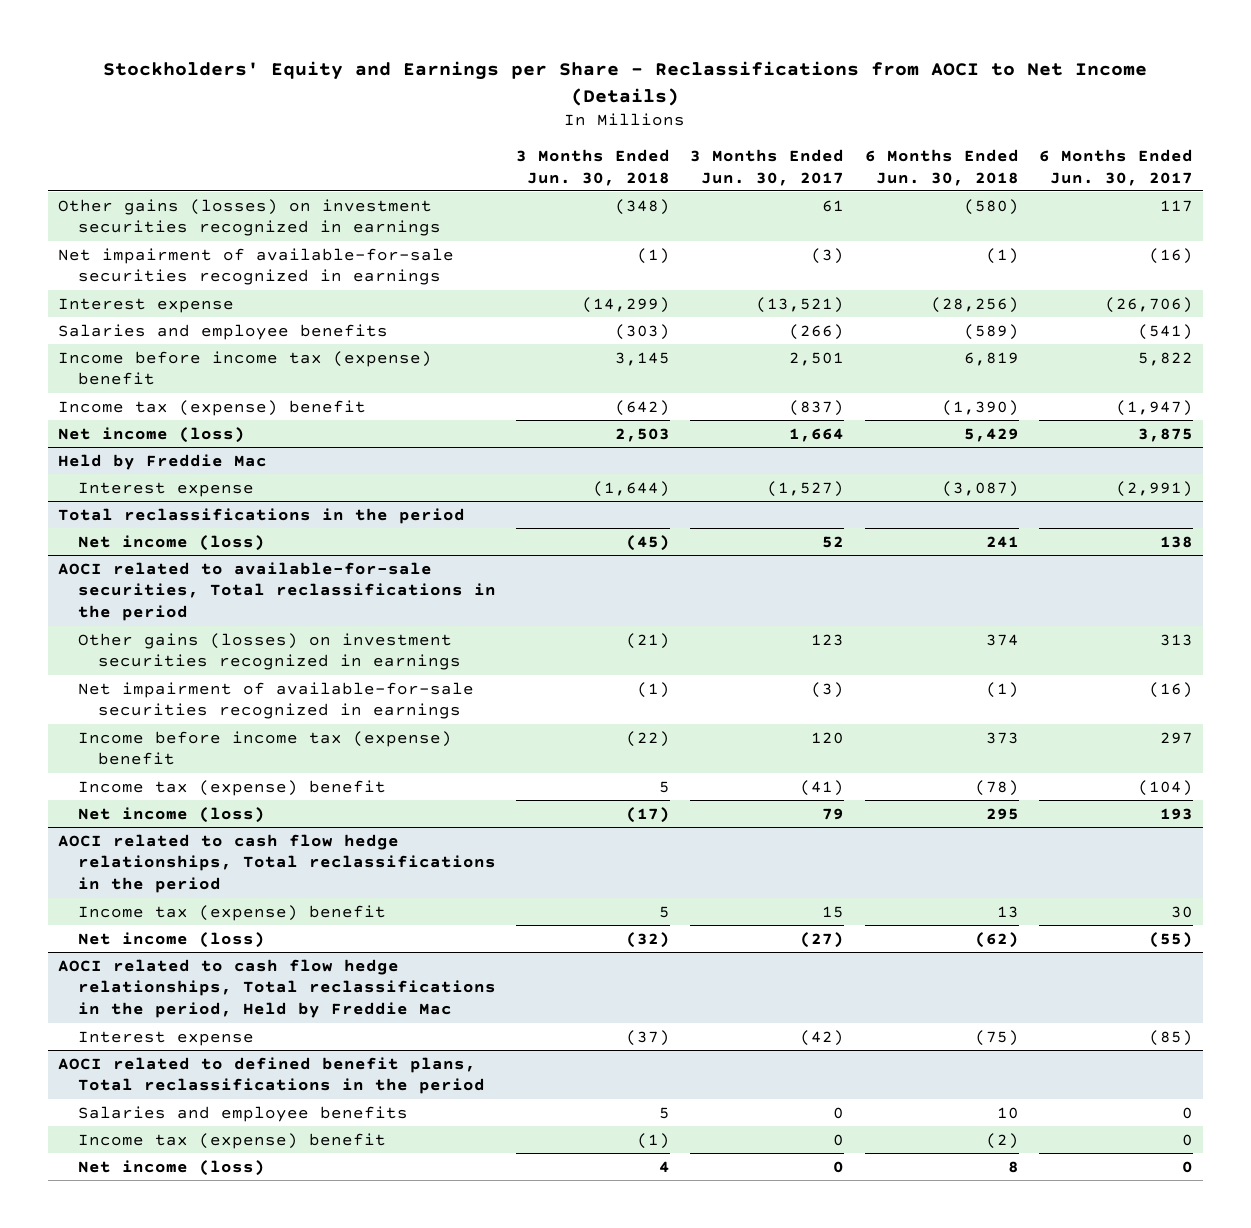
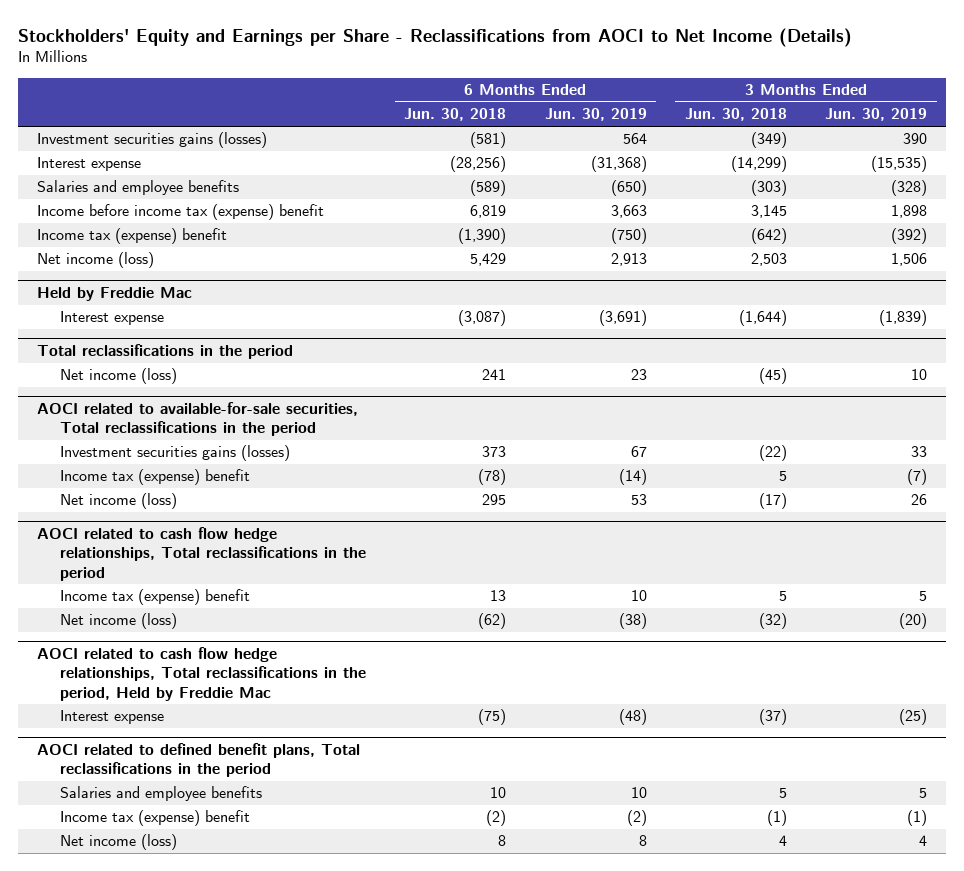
[690,148,845,186] 3 Months Ended Jun. 30, 2017 -> none
[1038,148,1193,186] 6 Months Ended Jun. 30, 2017 -> none
none -> [544,108,647,122] Jun. 30, 2019
none -> [825,108,928,122] Jun. 30, 2019
[58,198,442,237] Other gains (losses) on investment securities recognized in earnings -> none
[58,247,455,286] Net impairment of available-for-sale securities recognized in earnings -> none
none -> [36,132,267,149] Investment securities gains (losses)
[78,632,462,671] Other gains (losses) on investment securities recognized in earnings -> none
[78,681,475,720] Net impairment of available-for-sale securities recognized in earnings -> none
[78,730,453,766] Income before income tax (expense) benefit -> [60,445,291,462] Investment securities gains (losses)

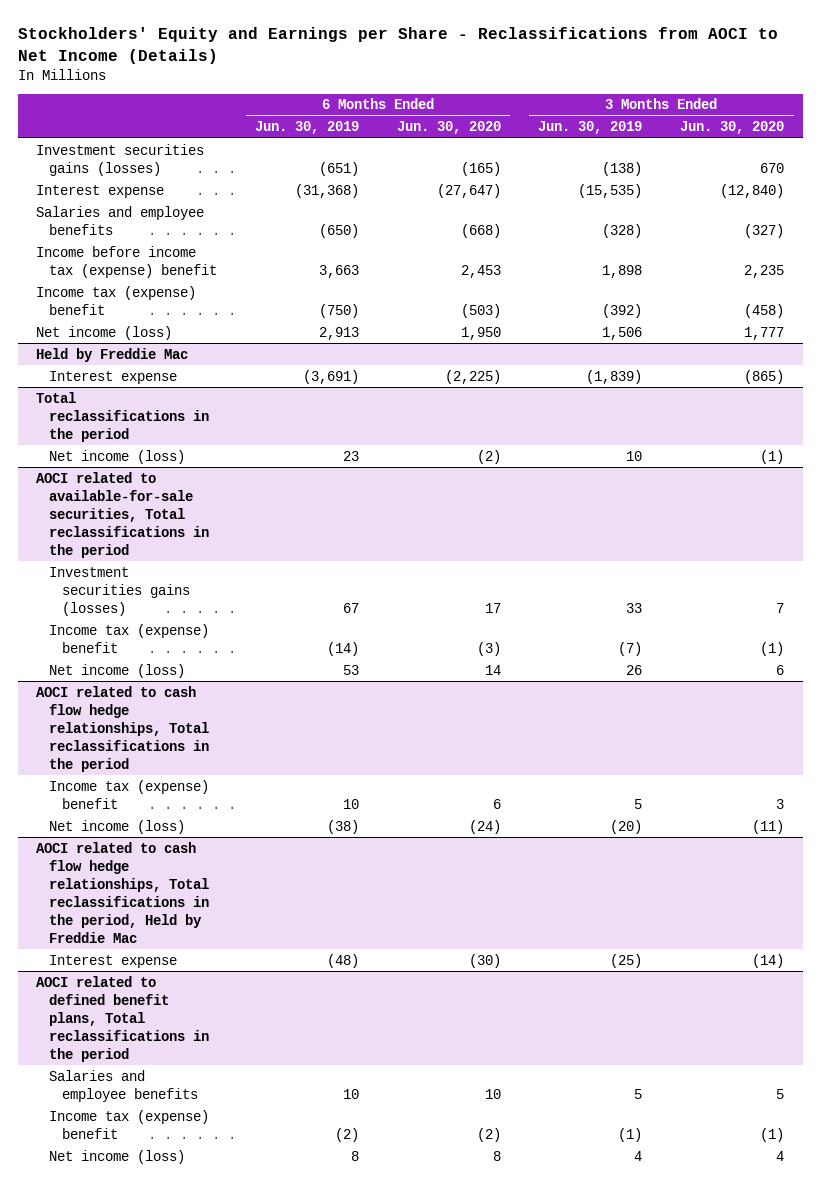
[404,108,507,122] Jun. 30, 2018 -> none
[684,108,787,122] Jun. 30, 2018 -> none
none -> [396,121,501,135] Jun. 30, 2020
none -> [680,121,785,135] Jun. 30, 2020
[622,133,647,145] 564 -> [318,161,359,176] (651)
[903,133,928,145] 390 -> [602,161,643,176] (138)

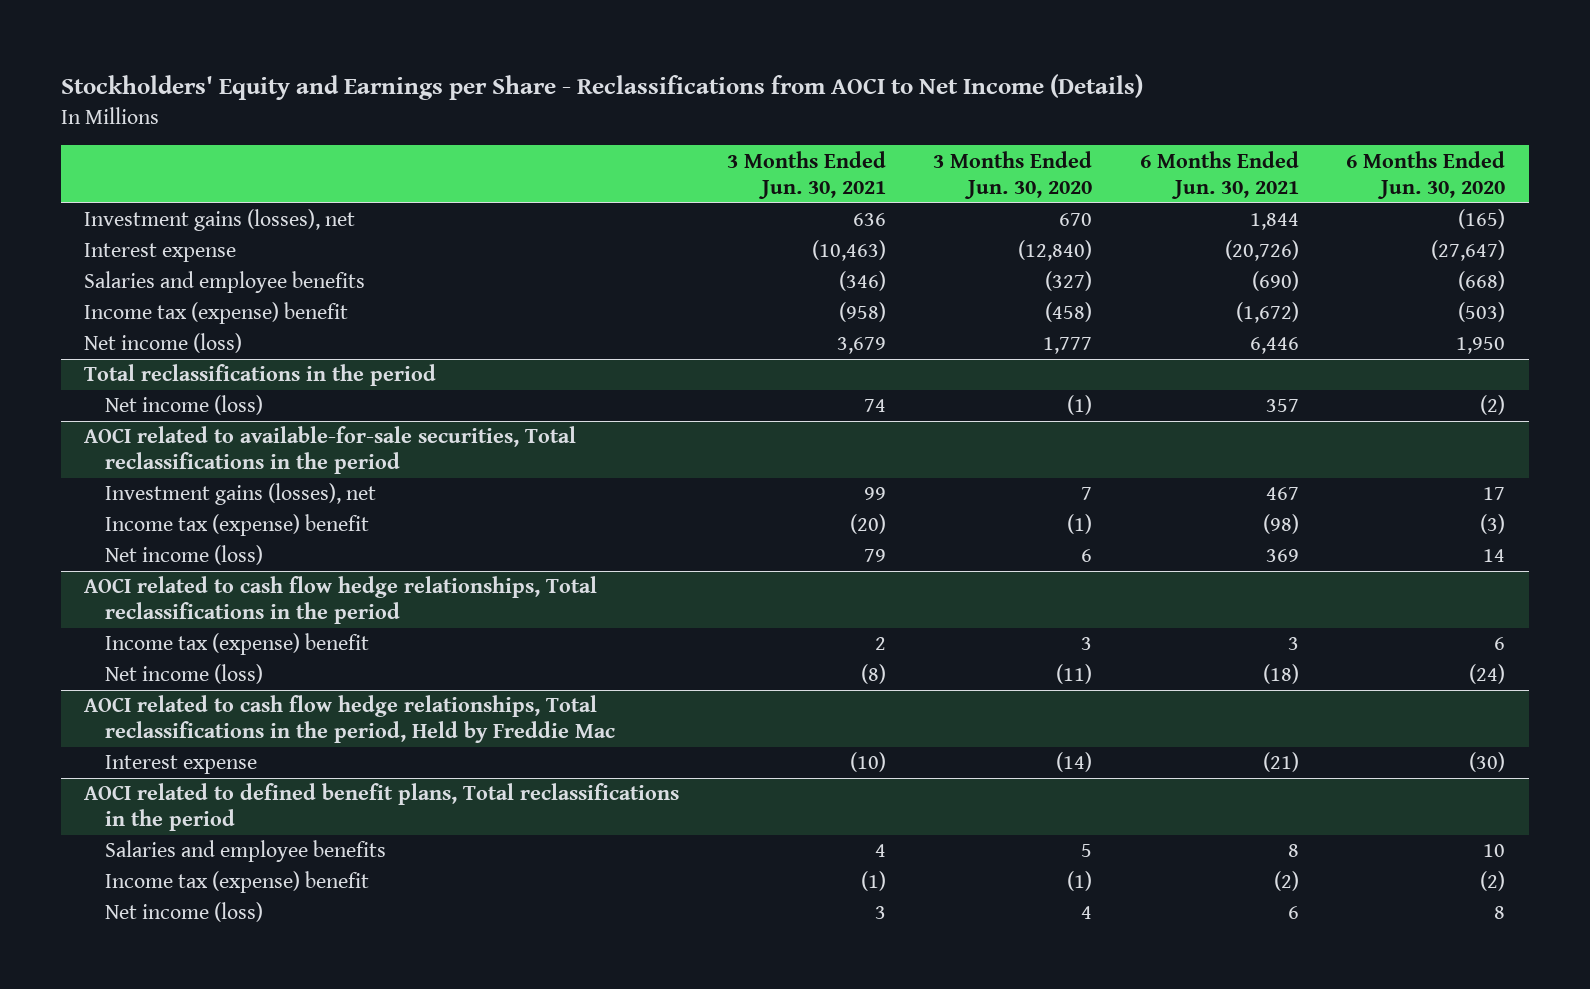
[254,121,359,135] Jun. 30, 2019 -> none
[538,121,643,135] Jun. 30, 2019 -> none
none -> [726,150,886,199] 3 Months Ended Jun. 30, 2021
none -> [1139,150,1299,199] 6 Months Ended Jun. 30, 2021
[36,143,205,176] Investment securities gains (losses) -> [84,209,356,232] Investment gains (losses), net
[36,245,218,278] Income before income tax (expense) benefit -> none
[36,347,189,362] Held by Freddie Mac -> none
[49,370,178,384] Interest expense -> none
[49,566,191,616] Investment securities gains (losses) -> [105,483,377,506] Investment gains (losses), net

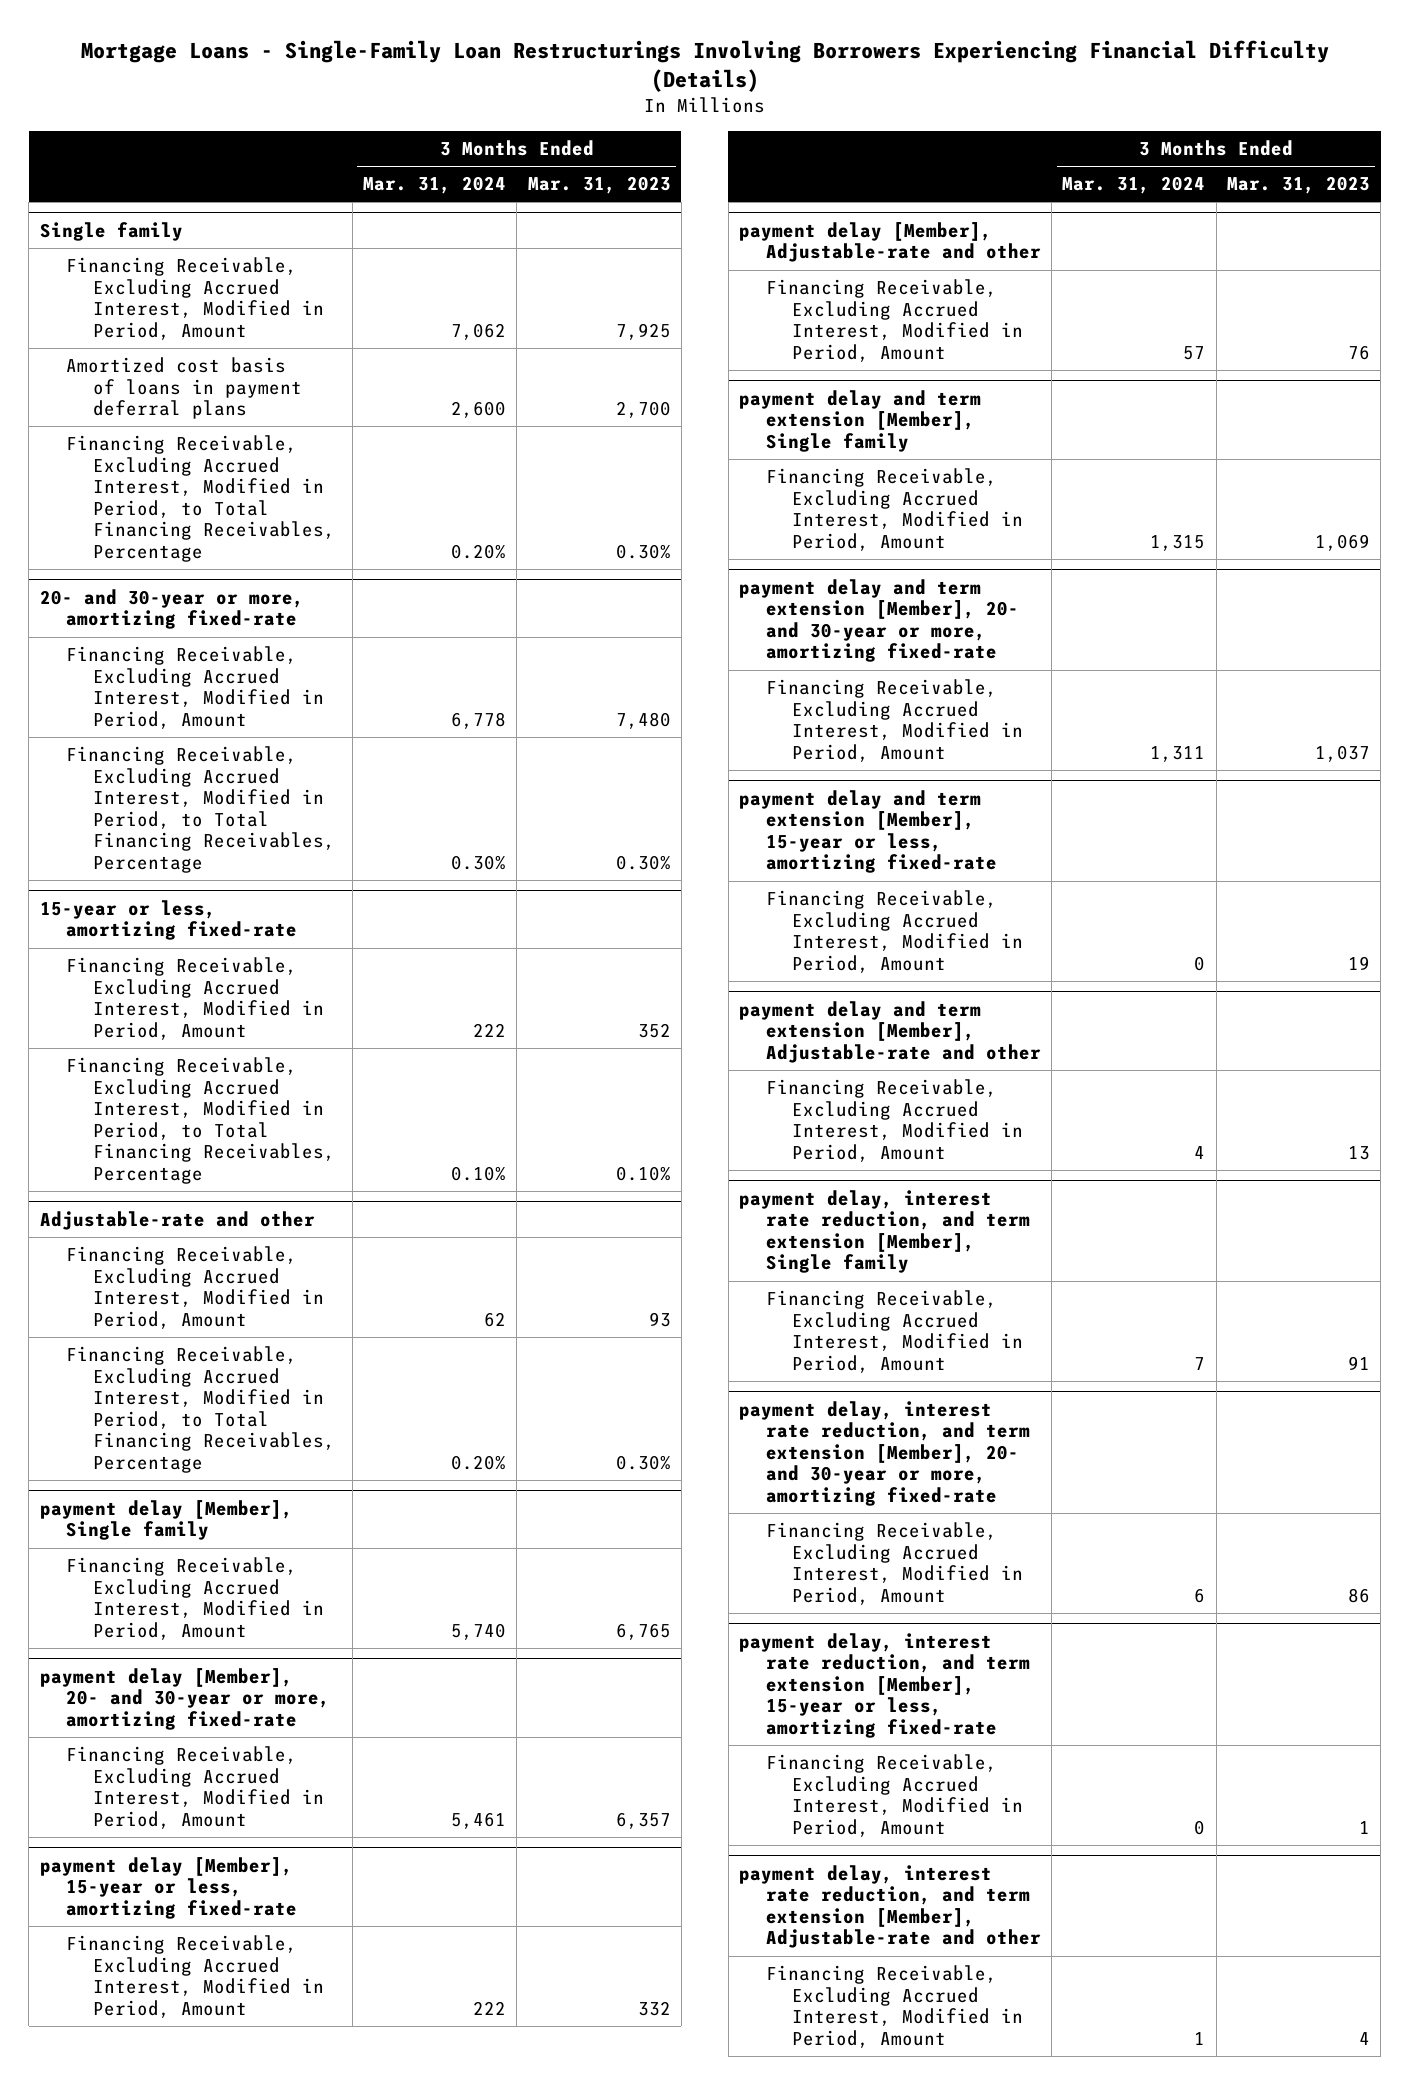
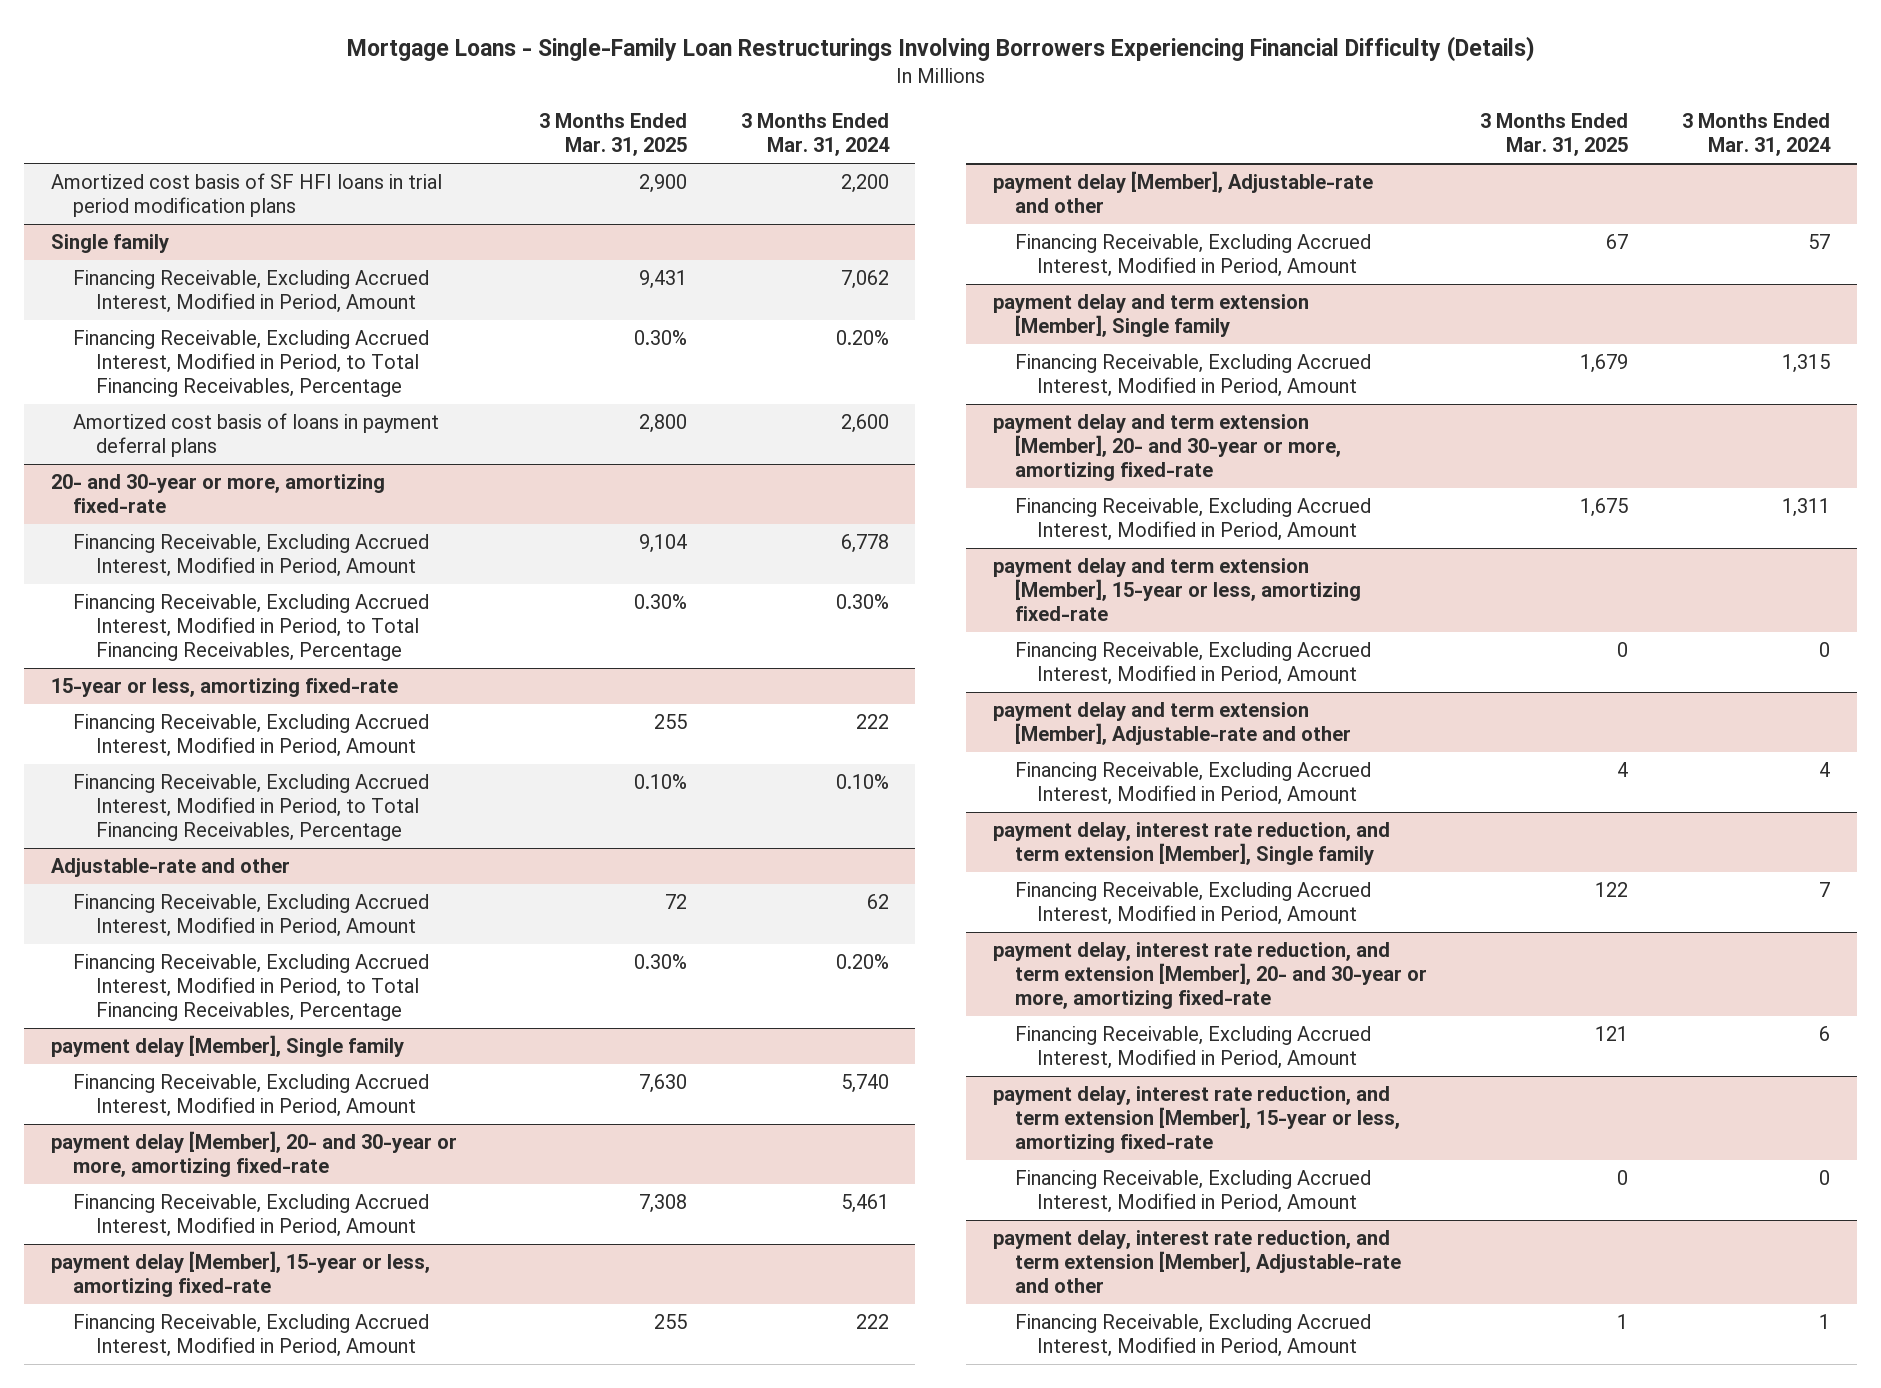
[527,176,671,195] Mar. 31, 2023 -> none
none -> [539,113,688,157] 3 Months Ended Mar. 31, 2025
none -> [51,173,443,218] Amortized cost basis of SF HFI loans in trial period modification plans
[66,357,302,420] Amortized cost basis of loans in payment deferral plans -> [73,413,440,458] Amortized cost basis of loans in payment deferral plans

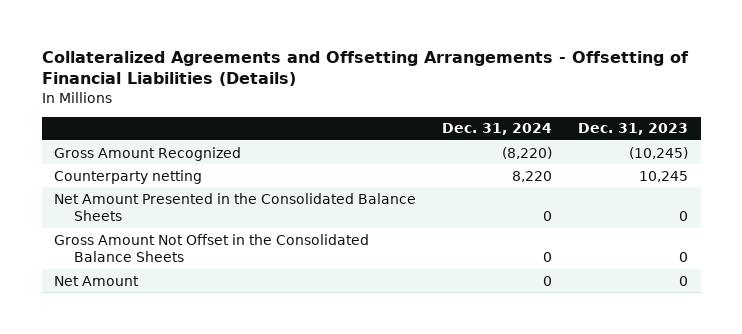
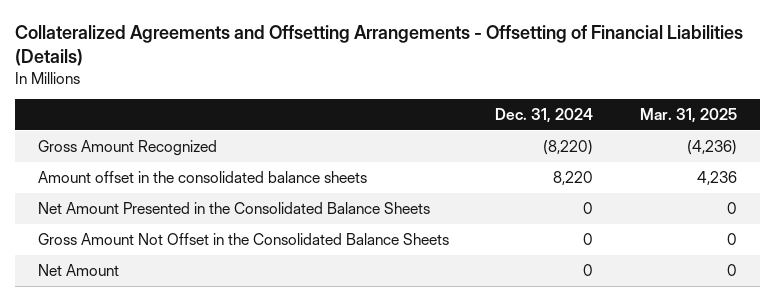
[577,123,688,136] Dec. 31, 2023 -> none
none -> [639,108,737,124] Mar. 31, 2025
[54,169,203,184] Counterparty netting -> [37,171,367,184] Amount offset in the consolidated balance sheets

